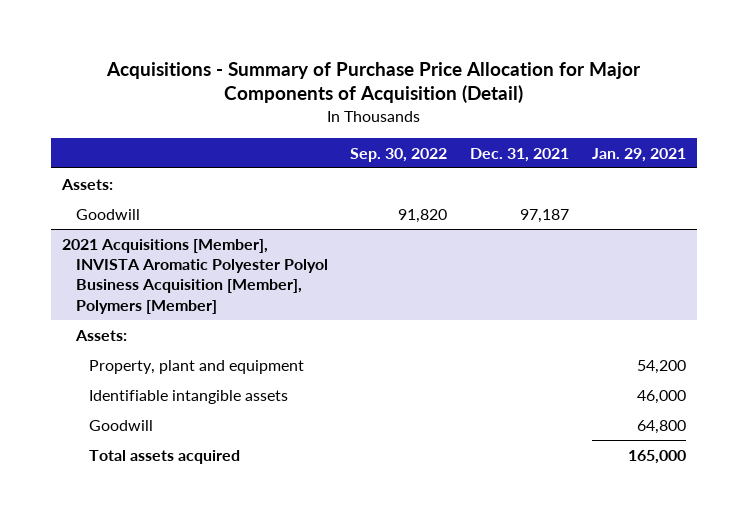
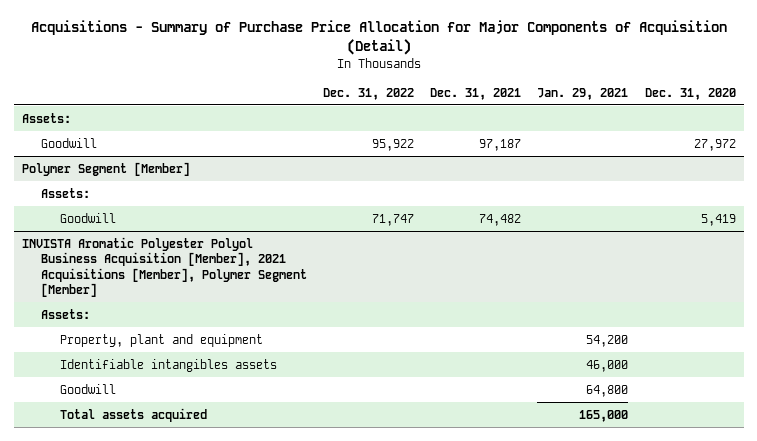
[350,147,448,162] Sep. 30, 2022 -> none
none -> [323,87,415,100] Dec. 31, 2022
none -> [644,87,736,100] Dec. 31, 2020
[61,238,328,314] 2021 Acquisitions [Member], INVISTA Aromatic Polyester Polyol Business Acquisition [Member], Polymers [Member] -> none
none -> [21,161,190,176] Polymer Segment [Member]
none -> [60,212,117,223] Goodwill
none -> [21,236,308,298] INVISTA Aromatic Polyester Polyol Business Acquisition [Member], 2021 Acquisitions [Member], Polymer Segment [Member]
none -> [41,308,91,319] Assets:
[89,389,289,404] Identifiable intangible assets -> [60,358,278,372] Identifiable intangibles assets

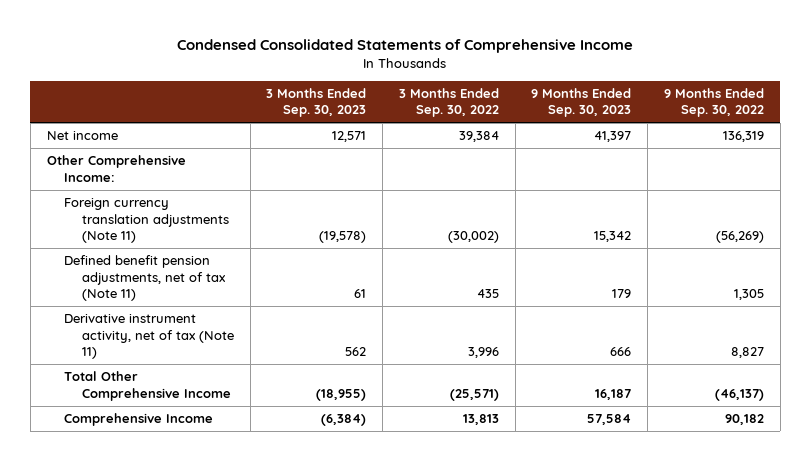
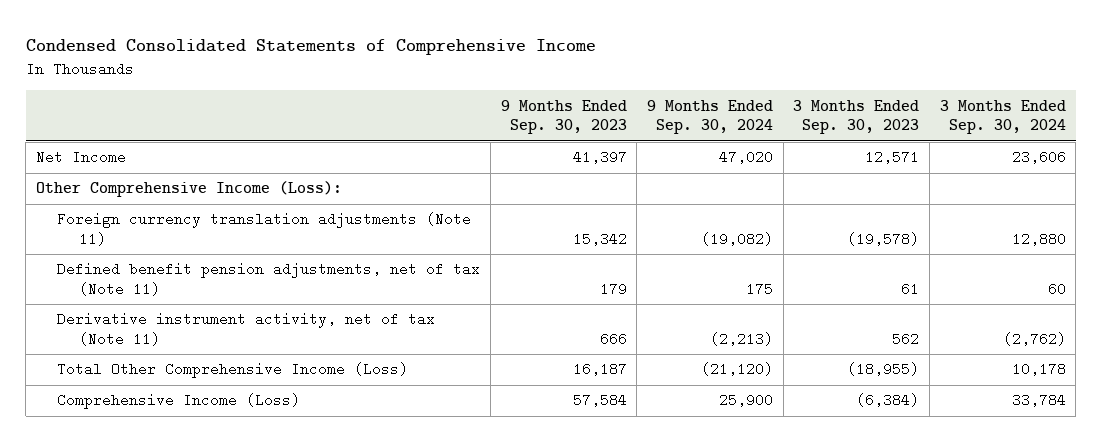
[398,87,499,118] 3 Months Ended Sep. 30, 2022 -> none
[663,87,764,118] 9 Months Ended Sep. 30, 2022 -> none
none -> [646,99,773,135] 9 Months Ended Sep. 30, 2024
none -> [939,99,1066,135] 3 Months Ended Sep. 30, 2024
[46,130,118,140] Net income -> [35,150,126,165] Net Income
[46,154,186,182] Other Comprehensive Income: -> [35,181,342,198] Other Comprehensive Income (Loss):
[64,370,231,401] Total Other Comprehensive Income -> [57,362,409,379] Total Other Comprehensive Income (Loss)
[64,412,214,426] Comprehensive Income -> [57,393,301,410] Comprehensive Income (Loss)

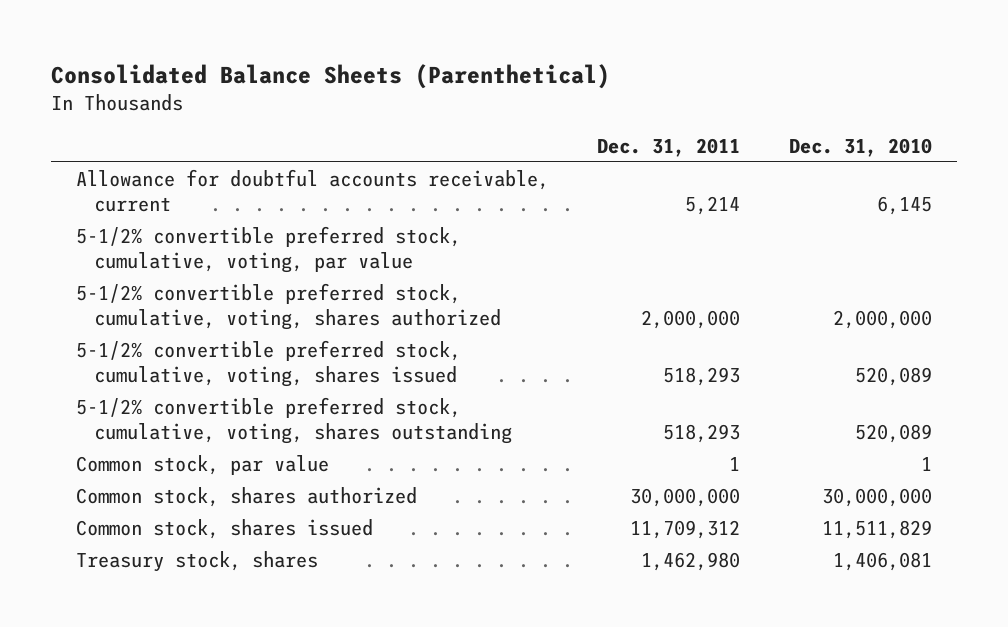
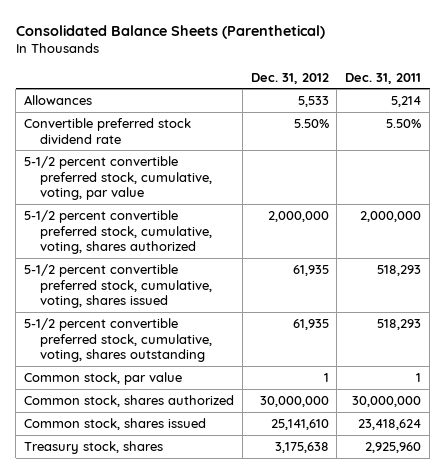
[789,137,933,157] Dec. 31, 2010 -> none
none -> [250,72,329,84] Dec. 31, 2012
[75,168,549,212] Allowance for doubtful accounts receivable, current -> [23,94,92,105] Allowances
none -> [23,117,191,144] Convertible preferred stock dividend rate
[75,225,461,273] 5-1/2% convertible preferred stock, cumulative, voting, par value -> [23,155,212,201] 5-1/2 percent convertible preferred stock, cumulative, voting, par value
[75,282,502,330] 5-1/2% convertible preferred stock, cumulative, voting, shares authorized -> [23,209,212,255] 5-1/2 percent convertible preferred stock, cumulative, voting, shares authorized
[75,339,461,387] 5-1/2% convertible preferred stock, cumulative, voting, shares issued -> [23,263,212,309] 5-1/2 percent convertible preferred stock, cumulative, voting, shares issued
[75,396,513,444] 5-1/2% convertible preferred stock, cumulative, voting, shares outstanding -> [23,317,212,363] 5-1/2 percent convertible preferred stock, cumulative, voting, shares outstanding
[630,519,741,539] 11,709,312 -> [358,418,422,430] 23,418,624
[641,551,741,571] 1,462,980 -> [365,441,422,453] 2,925,960

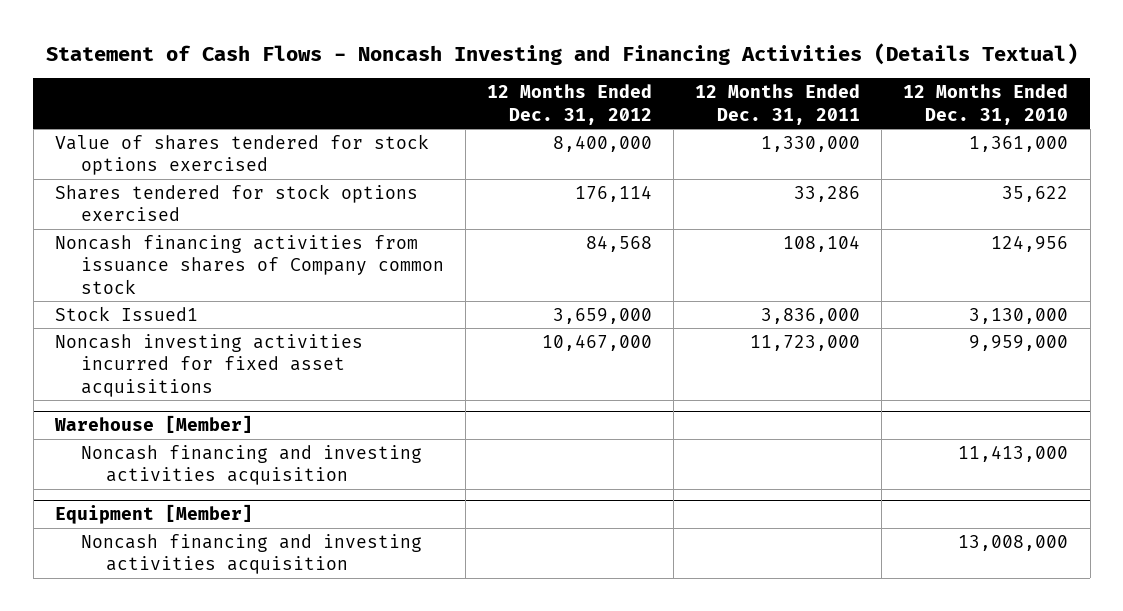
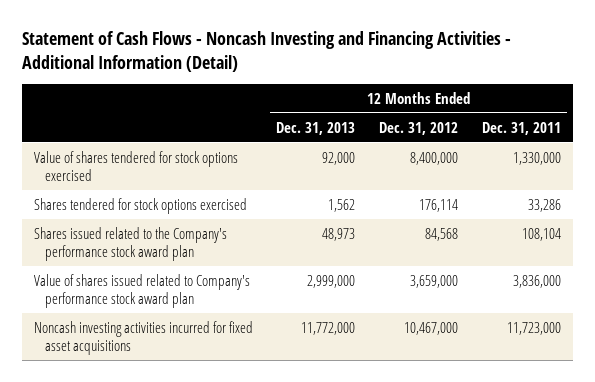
[45,42,1078,65] Statement of Cash Flows - Noncash Investing and Financing Activities (Details Textual) -> [21,31,511,72] Statement of Cash Flows - Noncash Investing and Financing Activities - Additional Information (Detail)
[903,84,1069,125] 12 Months Ended Dec. 31, 2010 -> none
none -> [276,121,356,135] Dec. 31, 2013
[54,234,444,294] Noncash financing activities from issuance shares of Company common stock -> [33,226,227,262] Shares issued related to the Company's performance stock award plan
[54,305,198,321] Stock Issued1 -> [33,273,250,309] Value of shares issued related to Company's performance stock award plan
[53,415,253,434] Warehouse [Member] -> none
[80,444,422,486] Noncash financing and investing activities acquisition -> none
[54,504,253,525] Equipment [Member] -> none
[80,533,422,575] Noncash financing and investing activities acquisition -> none

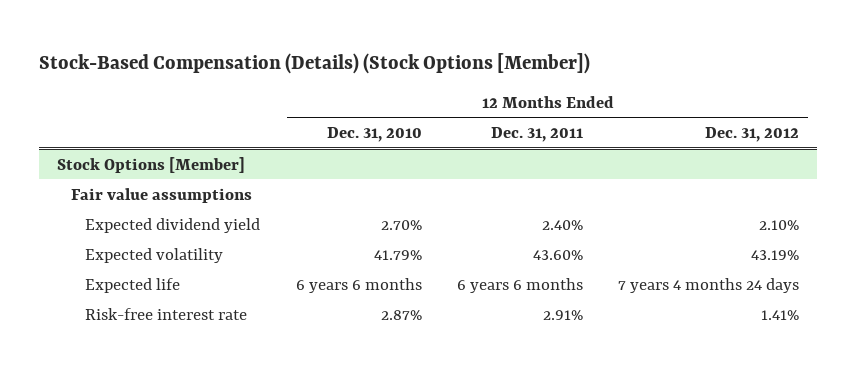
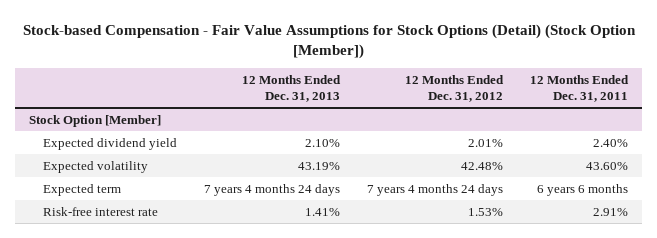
[39,52,591,74] Stock-Based Compensation (Details) (Stock Options [Member]) -> [22,24,636,60] Stock-based Compensation - Fair Value Assumptions for Stock Options (Detail) (Stock Option [Member])
[326,127,422,143] Dec. 31, 2010 -> none
none -> [241,74,341,102] 12 Months Ended Dec. 31, 2013
[71,187,253,203] Fair value assumptions -> none
[57,156,246,173] Stock Options [Member] -> [28,114,161,127] Stock Option [Member]
[759,219,800,230] 2.10% -> [468,138,504,147] 2.01%
[751,249,800,260] 43.19% -> [461,161,504,170] 42.48%
[85,277,181,293] Expected life -> [42,183,121,196] Expected term
[761,309,800,320] 1.41% -> [468,207,504,216] 1.53%

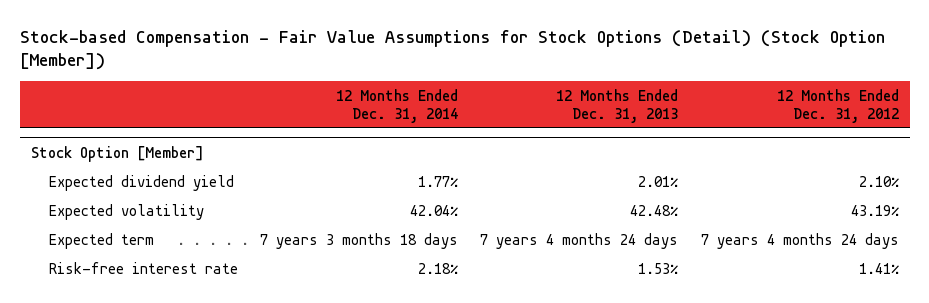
[530,74,630,102] 12 Months Ended Dec. 31, 2011 -> none
none -> [336,89,459,123] 12 Months Ended Dec. 31, 2014
[304,138,340,147] 2.10% -> [638,175,679,187] 2.01%
[468,138,504,147] 2.01% -> [858,175,899,187] 2.10%
[297,161,340,170] 43.19% -> [630,204,679,216] 42.48%
[461,161,504,170] 42.48% -> [850,204,899,216] 43.19%
[304,207,340,216] 1.41% -> [638,262,679,274] 1.53%
[468,207,504,216] 1.53% -> [858,262,899,274] 1.41%

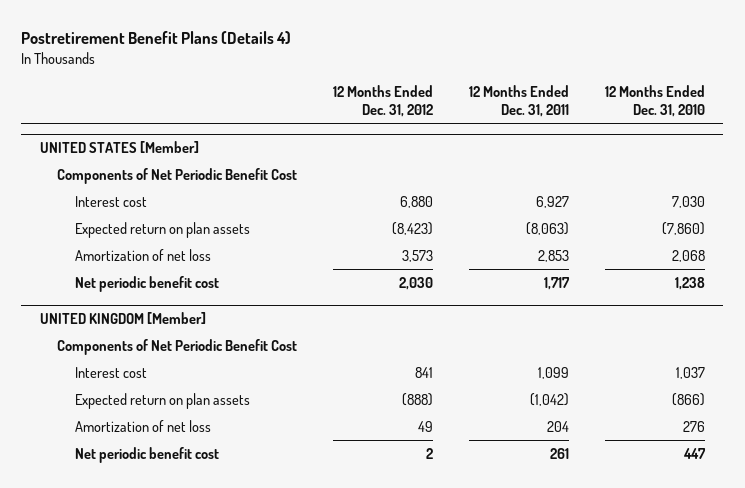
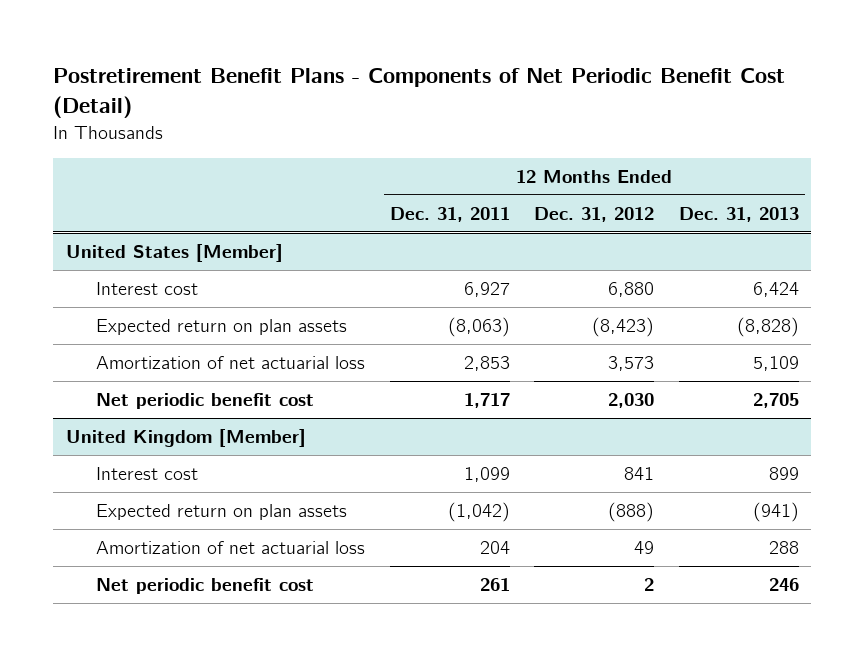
[21,31,292,45] Postretirement Benefit Plans (Details 4) -> [53,68,786,118] Postretirement Benefit Plans - Components of Net Periodic Benefit Cost (Detail)
[605,85,706,118] 12 Months Ended Dec. 31, 2010 -> none
none -> [678,206,799,222] Dec. 31, 2013
[57,167,298,184] Components of Net Periodic Benefit Cost -> none
[39,141,199,154] UNITED STATES [Member] -> [65,244,283,263] United States [Member]
[74,248,211,261] Amortization of net loss -> [96,356,366,370] Amortization of net actuarial loss
[57,338,298,355] Components of Net Periodic Benefit Cost -> none
[39,312,206,325] UNITED KINGDOM [Member] -> [65,429,306,448] United Kingdom [Member]
[74,419,211,432] Amortization of net loss -> [96,541,366,555] Amortization of net actuarial loss

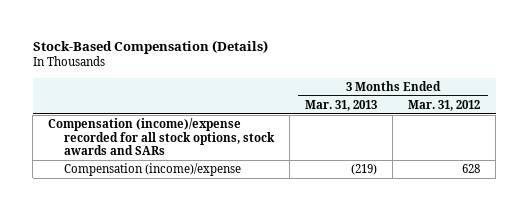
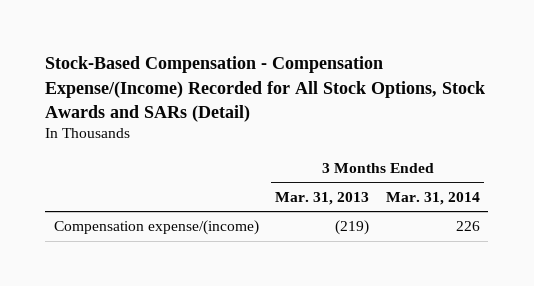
[32,39,268,54] Stock-Based Compensation (Details) -> [45,56,486,122] Stock-Based Compensation - Compensation Expense/(Income) Recorded for All Stock Options, Stock Awards and SARs (Detail)
[408,100,481,112] Mar. 31, 2012 -> none
none -> [385,191,480,205] Mar. 31, 2014
[48,118,276,156] Compensation (income)/expense recorded for all stock options, stock awards and SARs -> none
[64,163,242,177] Compensation (income)/expense -> [53,220,259,236] Compensation expense/(income)

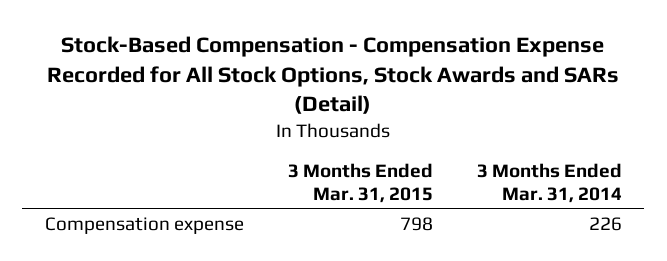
[45,56,486,122] Stock-Based Compensation - Compensation Expense/(Income) Recorded for All Stock Options, Stock Awards and SARs (Detail) -> [47,36,620,115] Stock-Based Compensation - Compensation Expense Recorded for All Stock Options, Stock Awards and SARs (Detail)
[275,191,370,205] Mar. 31, 2013 -> none
none -> [287,163,433,203] 3 Months Ended Mar. 31, 2015
[53,220,259,236] Compensation expense/(income) -> [44,216,244,234] Compensation expense

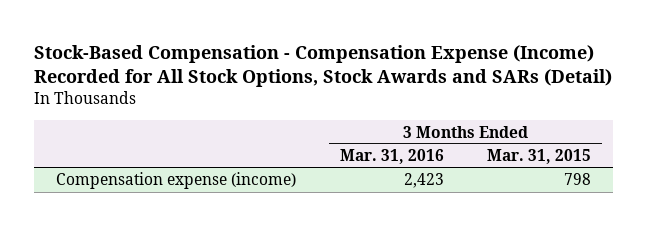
[47,36,620,115] Stock-Based Compensation - Compensation Expense Recorded for All Stock Options, Stock Awards and SARs (Detail) -> [34,44,613,88] Stock-Based Compensation - Compensation Expense (Income) Recorded for All Stock Options, Stock Awards and SARs (Detail)
[477,163,623,203] 3 Months Ended Mar. 31, 2014 -> none
none -> [339,149,444,165] Mar. 31, 2016
[44,216,244,234] Compensation expense -> [56,172,297,190] Compensation expense (income)

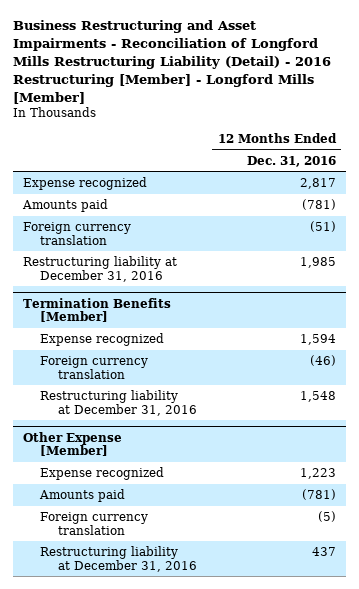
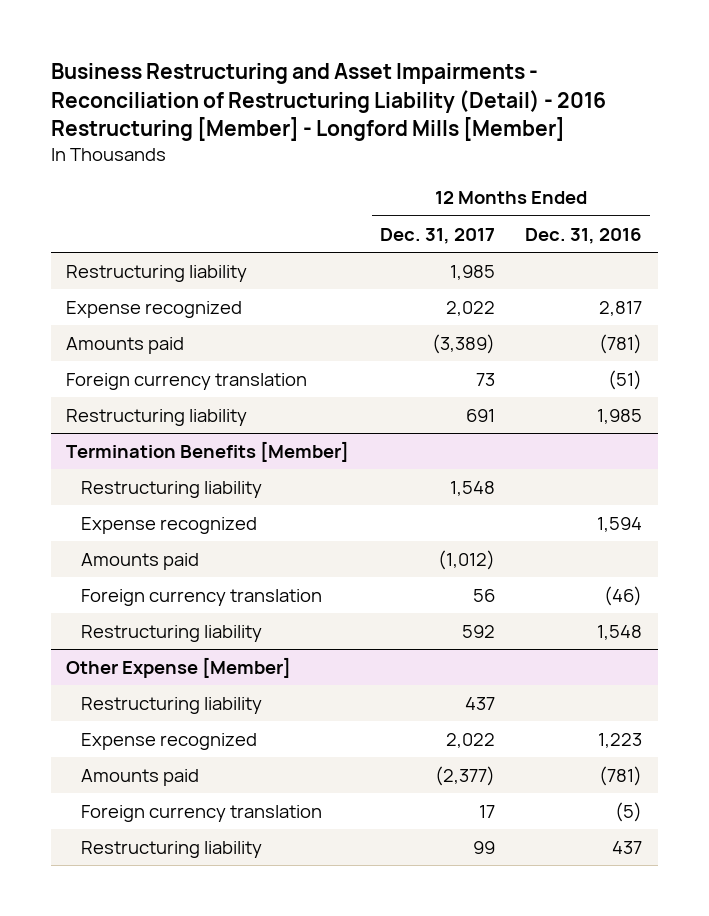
[12,20,331,104] Business Restructuring and Asset Impairments - Reconciliation of Longford Mills Restructuring Liability (Detail) - 2016 Restructuring [Member] - Longford Mills [Member] -> [50,63,606,142] Business Restructuring and Asset Impairments - Reconciliation of Restructuring Liability (Detail) - 2016 Restructuring [Member] - Longford Mills [Member]
none -> [379,227,495,244] Dec. 31, 2017
none -> [66,264,248,282] Restructuring liability
[22,255,177,282] Restructuring liability at December 31, 2016 -> [66,408,248,426] Restructuring liability
none -> [80,480,262,498] Restructuring liability
none -> [80,552,199,570] Amounts paid
[40,389,197,416] Restructuring liability at December 31, 2016 -> [80,624,262,642] Restructuring liability
none -> [80,696,262,714] Restructuring liability
[40,545,197,572] Restructuring liability at December 31, 2016 -> [80,840,262,858] Restructuring liability

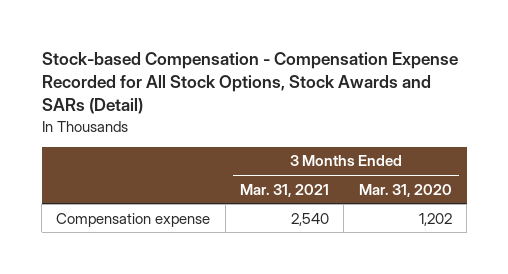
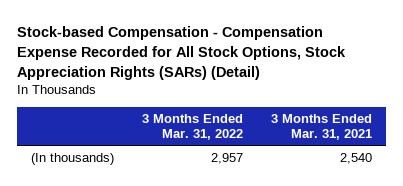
[41,51,458,115] Stock-based Compensation - Compensation Expense Recorded for All Stock Options, Stock Awards and SARs (Detail) -> [17,26,347,80] Stock-based Compensation - Compensation Expense Recorded for All Stock Options, Stock Appreciation Rights (SARs) (Detail)
[358,183,452,197] Mar. 31, 2020 -> none
none -> [142,114,244,140] 3 Months Ended Mar. 31, 2022
[56,212,211,227] Compensation expense -> [31,153,115,166] (In thousands)

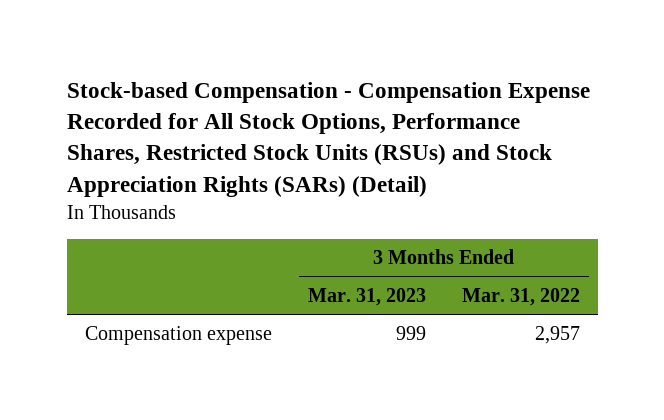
[17,26,347,80] Stock-based Compensation - Compensation Expense Recorded for All Stock Options, Stock Appreciation Rights (SARs) (Detail) -> [66,82,590,197] Stock-based Compensation - Compensation Expense Recorded for All Stock Options, Performance Shares, Restricted Stock Units (RSUs) and Stock Appreciation Rights (SARs) (Detail)
[270,114,372,140] 3 Months Ended Mar. 31, 2021 -> none
none -> [307,287,426,306] Mar. 31, 2023
[31,153,115,166] (In thousands) -> [84,326,272,346] Compensation expense

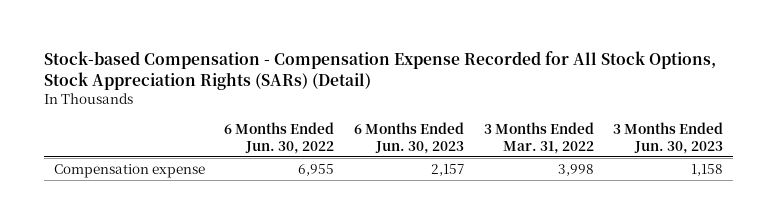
[66,82,590,197] Stock-based Compensation - Compensation Expense Recorded for All Stock Options, Performance Shares, Restricted Stock Units (RSUs) and Stock Appreciation Rights (SARs) (Detail) -> [43,51,716,91] Stock-based Compensation - Compensation Expense Recorded for All Stock Options, Stock Appreciation Rights (SARs) (Detail)
[307,287,426,306] Mar. 31, 2023 -> none
none -> [224,121,335,154] 6 Months Ended Jun. 30, 2022
none -> [353,121,464,154] 6 Months Ended Jun. 30, 2023
none -> [613,121,724,154] 3 Months Ended Jun. 30, 2023
[534,326,580,345] 2,957 -> [557,163,594,176] 3,998

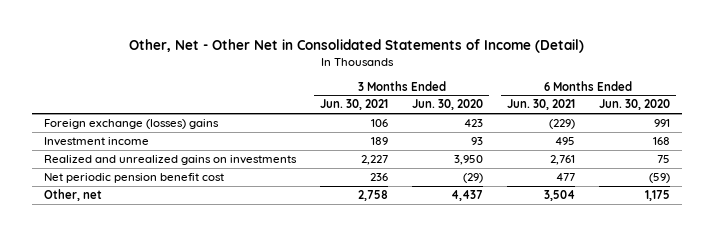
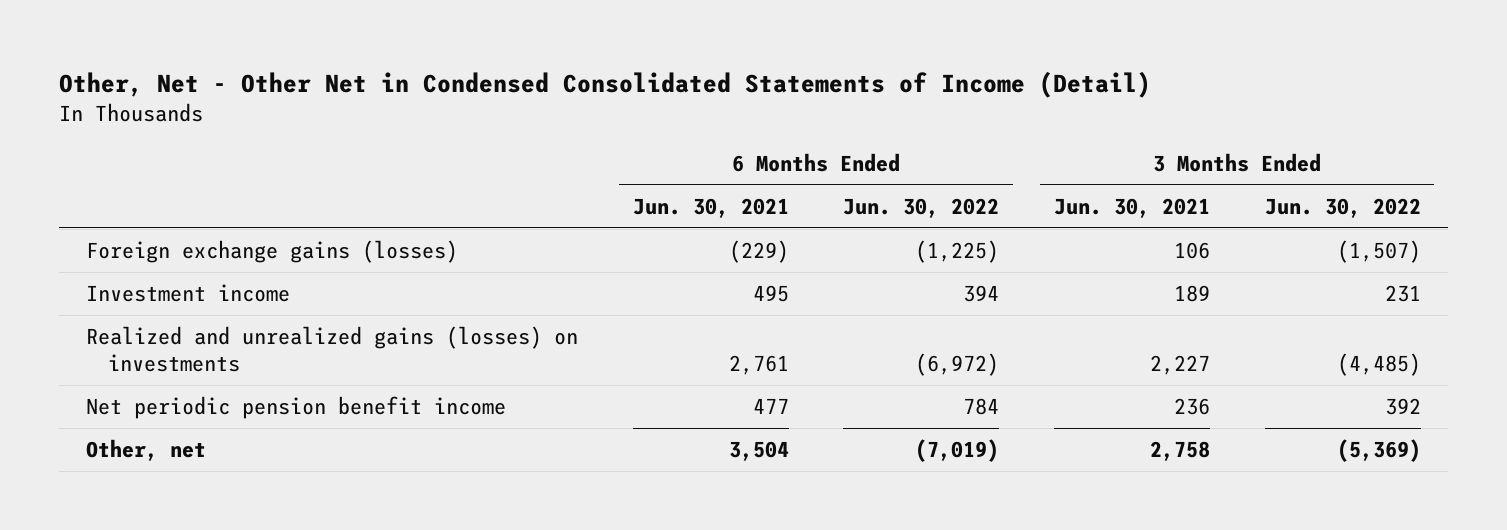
[128,39,584,54] Other, Net - Other Net in Consolidated Statements of Income (Detail) -> [58,71,1151,99] Other, Net - Other Net in Condensed Consolidated Statements of Income (Detail)
[411,99,483,111] Jun. 30, 2020 -> none
[598,99,670,111] Jun. 30, 2020 -> none
none -> [843,197,1000,218] Jun. 30, 2022
none -> [1264,197,1421,218] Jun. 30, 2022
[44,119,220,130] Foreign exchange (losses) gains -> [86,239,459,263] Foreign exchange gains (losses)
[44,155,298,166] Realized and unrealized gains on investments -> [86,325,579,373] Realized and unrealized gains (losses) on investments
[44,173,225,184] Net periodic pension benefit cost -> [86,395,507,419] Net periodic pension benefit income

